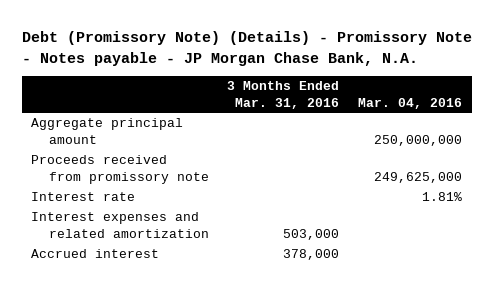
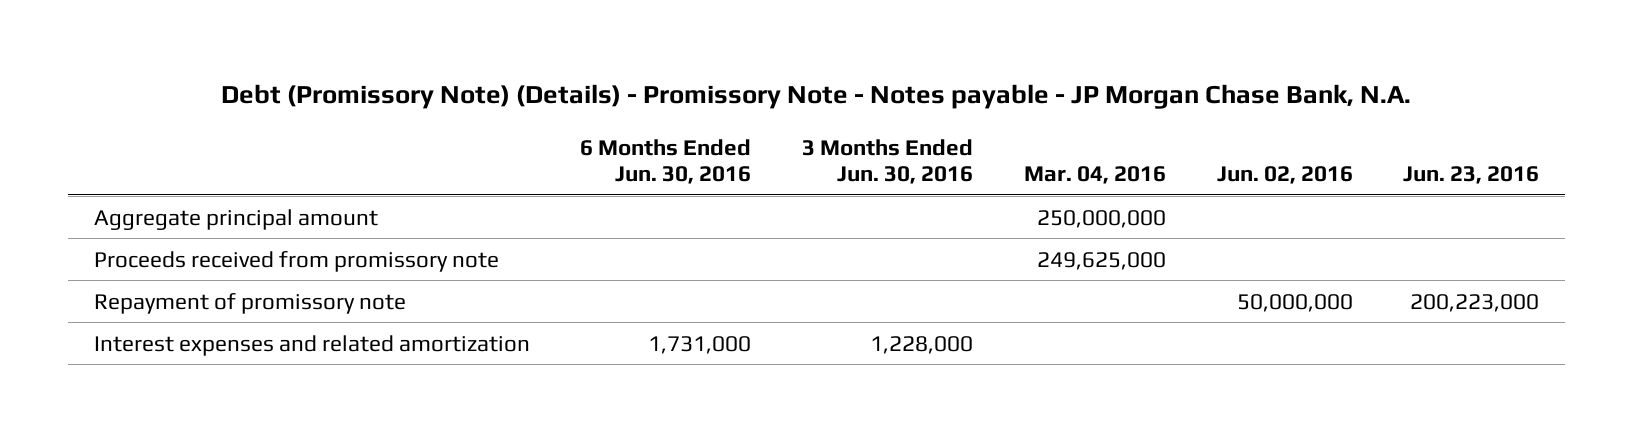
[227,81,340,109] 3 Months Ended Mar. 31, 2016 -> none
none -> [580,138,752,184] 6 Months Ended Jun. 30, 2016
none -> [802,138,974,184] 3 Months Ended Jun. 30, 2016
none -> [1216,165,1353,184] Jun. 02, 2016
none -> [1403,165,1540,184] Jun. 23, 2016
[31,192,136,202] Interest rate -> none
none -> [93,292,406,314] Repayment of promissory note
[31,249,160,259] Accrued interest -> none

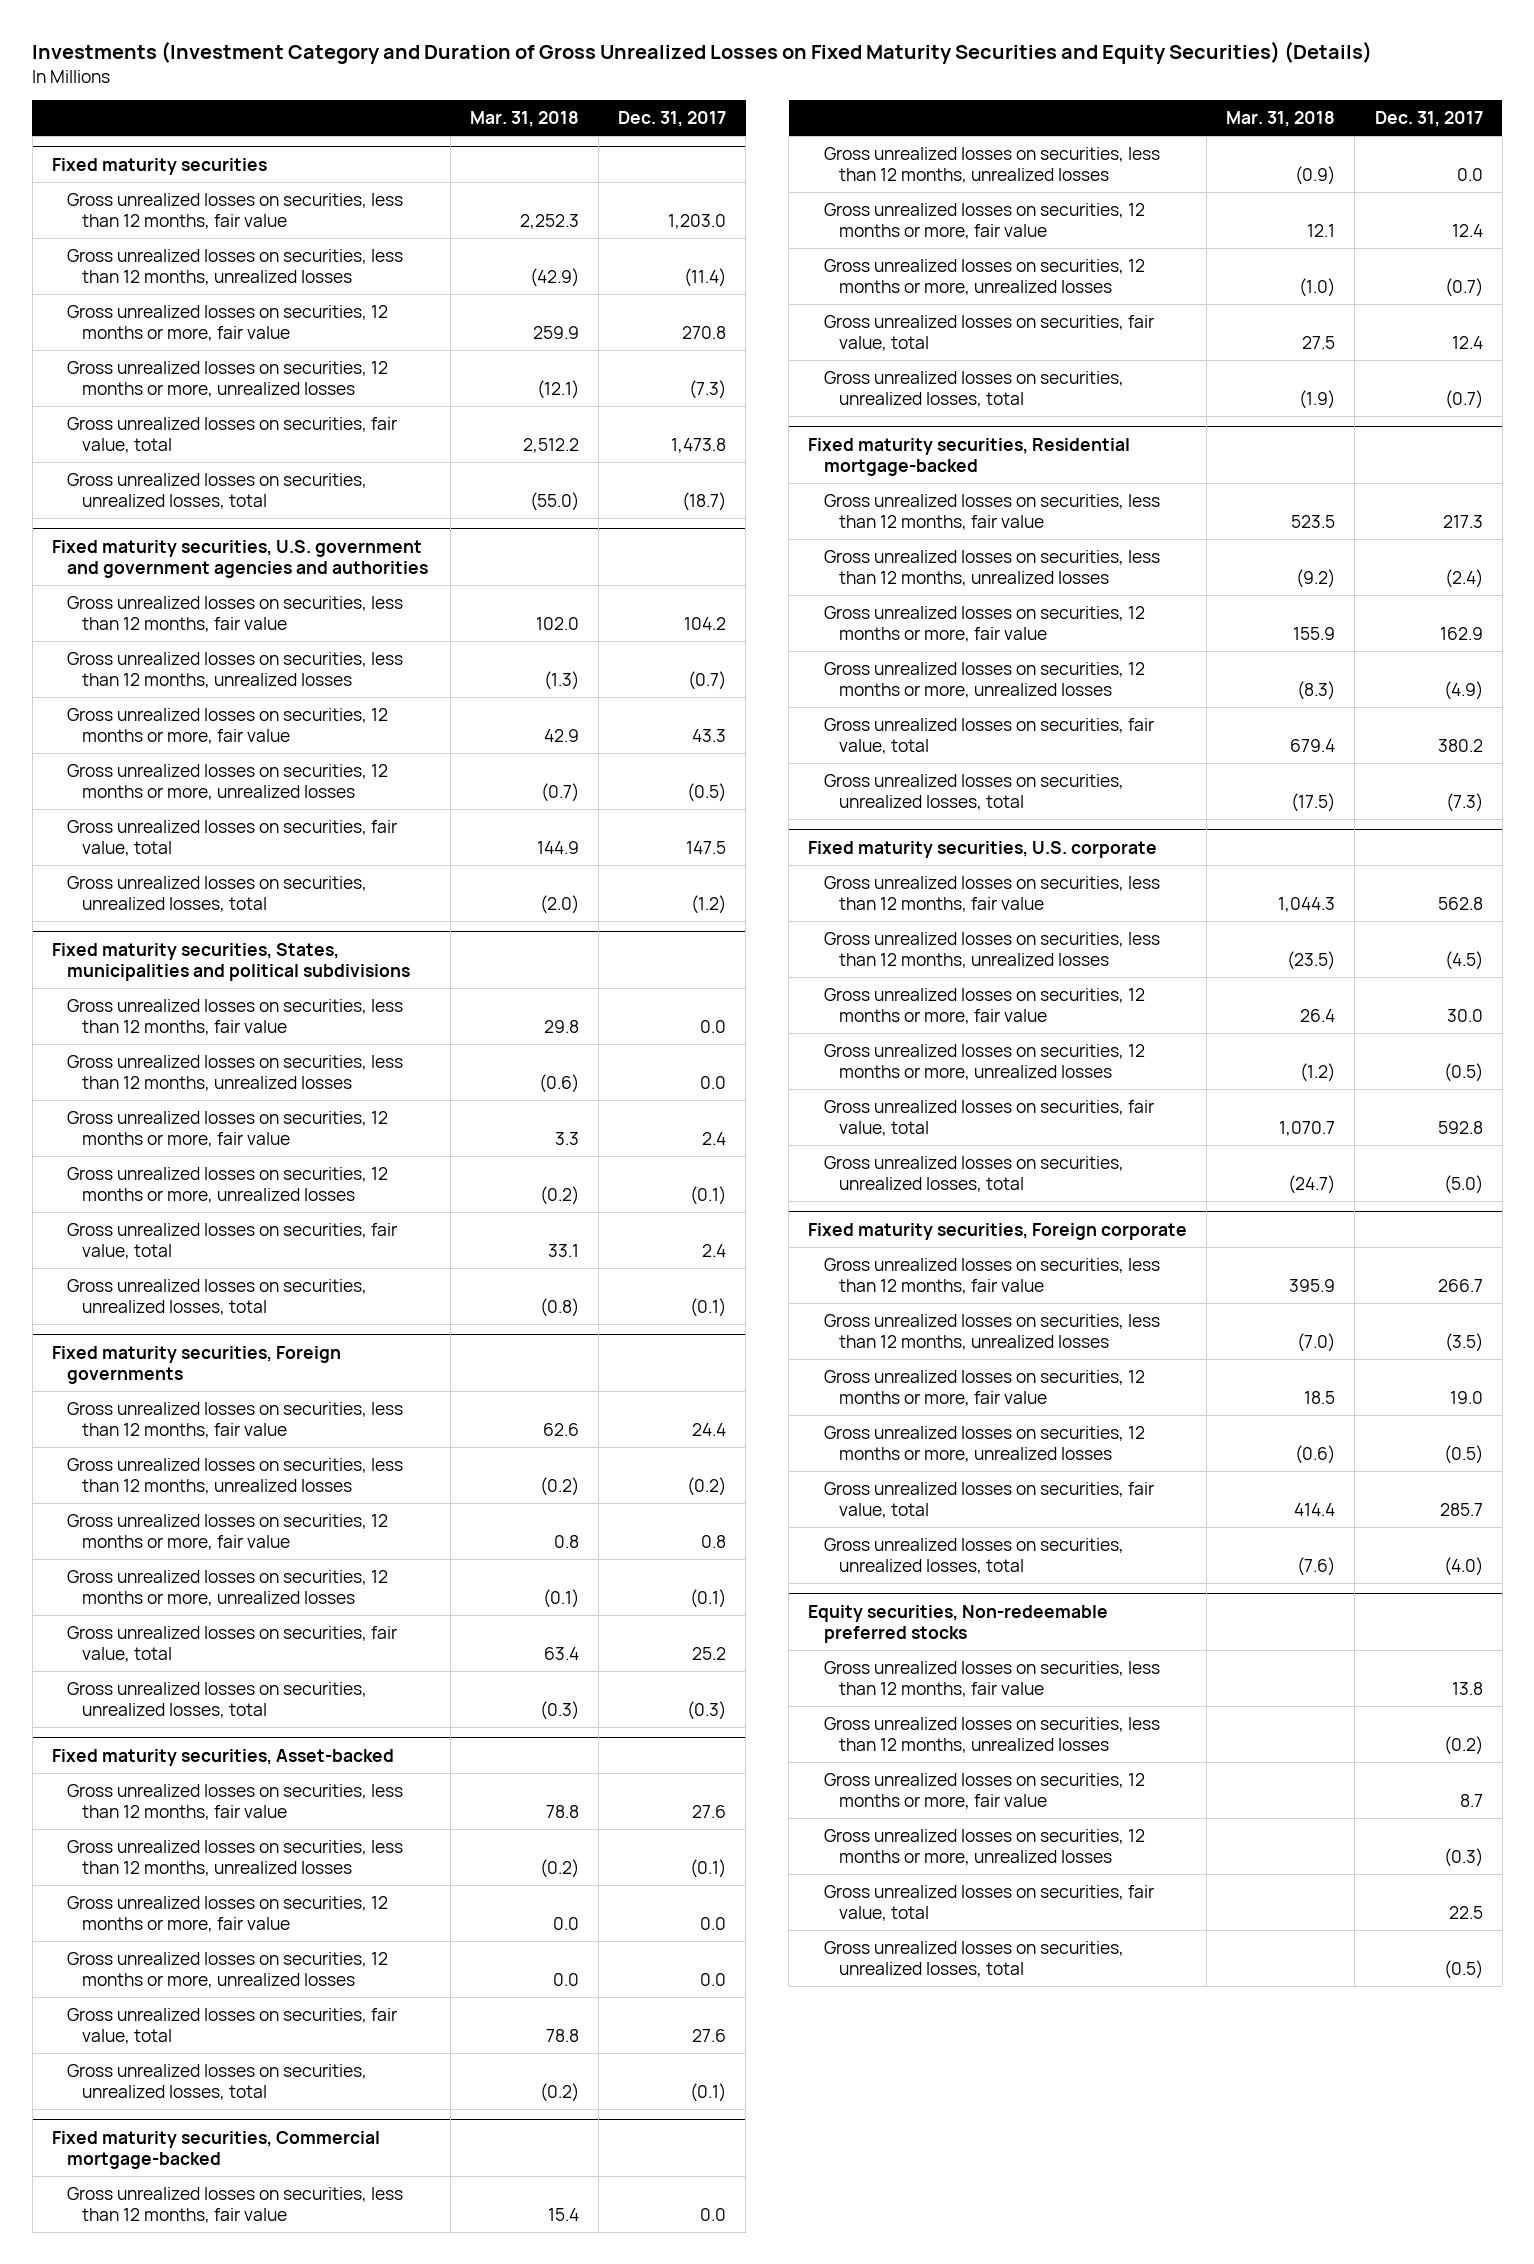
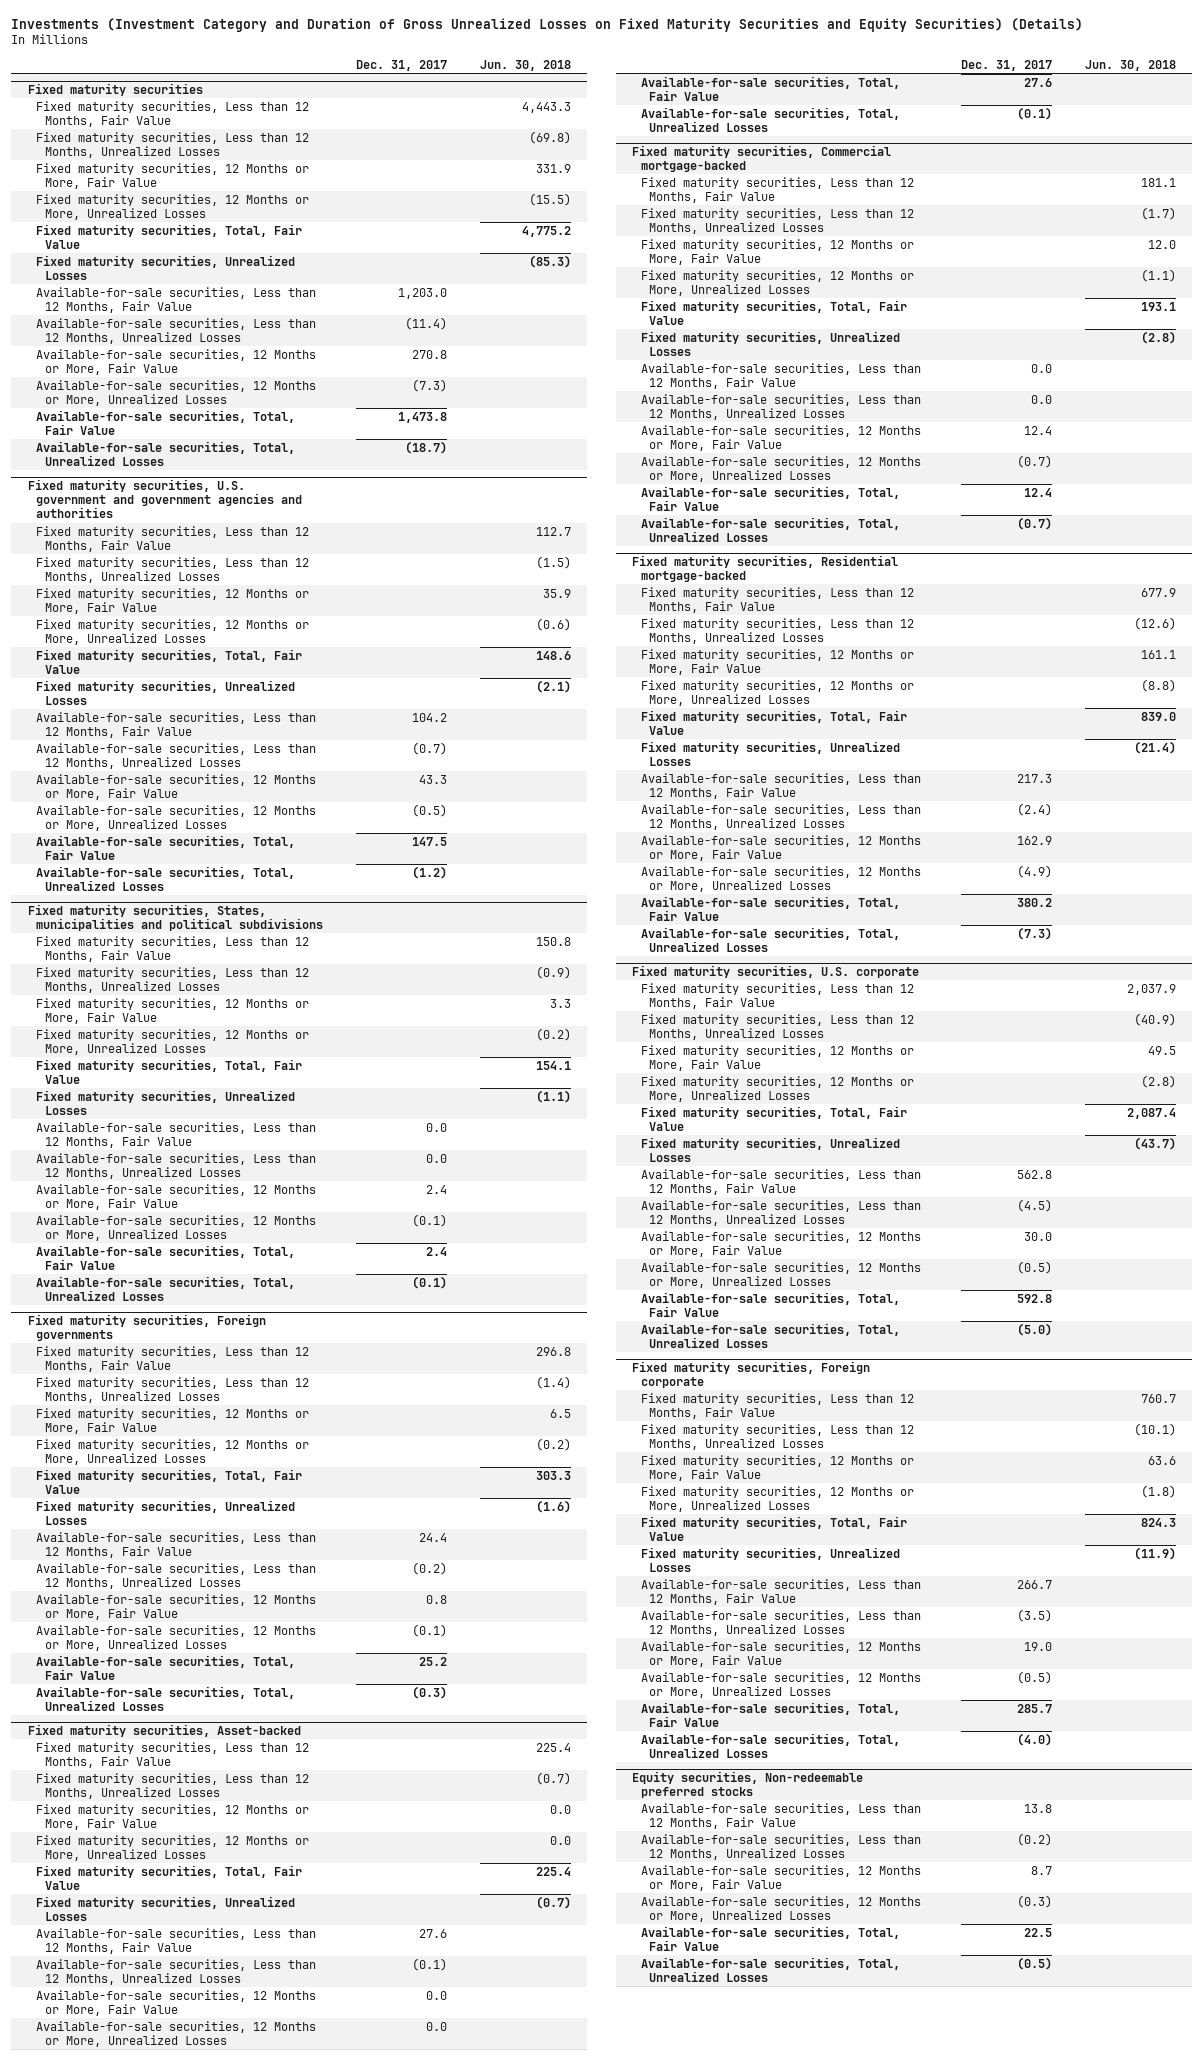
[469,110,579,127] Mar. 31, 2018 -> none
none -> [479,59,571,71] Jun. 30, 2018
none -> [36,100,310,127] Fixed maturity securities, Less than 12 Months, Fair Value
none -> [36,131,310,158] Fixed maturity securities, Less than 12 Months, Unrealized Losses
none -> [36,162,310,189] Fixed maturity securities, 12 Months or More, Fair Value
none -> [36,193,310,220] Fixed maturity securities, 12 Months or More, Unrealized Losses
none -> [36,223,303,249] Fixed maturity securities, Total, Fair Value
none -> [36,254,296,280] Fixed maturity securities, Unrealized Losses
[67,192,404,230] Gross unrealized losses on securities, less than 12 months, fair value -> [36,286,317,313] Available-for-sale securities, Less than 12 Months, Fair Value
[67,248,404,286] Gross unrealized losses on securities, less than 12 months, unrealized losses -> [36,317,317,344] Available-for-sale securities, Less than 12 Months, Unrealized Losses
[67,304,389,342] Gross unrealized losses on securities, 12 months or more, fair value -> [36,348,317,375] Available-for-sale securities, 12 Months or More, Fair Value
[67,360,389,398] Gross unrealized losses on securities, 12 months or more, unrealized losses -> [36,379,317,406] Available-for-sale securities, 12 Months or More, Unrealized Losses
[67,416,398,454] Gross unrealized losses on securities, fair value, total -> [36,409,296,435] Available-for-sale securities, Total, Fair Value
[67,472,368,510] Gross unrealized losses on securities, unrealized losses, total -> [36,440,296,466] Available-for-sale securities, Total, Unrealized Losses
none -> [36,525,310,552] Fixed maturity securities, Less than 12 Months, Fair Value
none -> [36,556,310,583] Fixed maturity securities, Less than 12 Months, Unrealized Losses
none -> [36,587,310,614] Fixed maturity securities, 12 Months or More, Fair Value
none -> [36,618,310,645] Fixed maturity securities, 12 Months or More, Unrealized Losses
none -> [36,648,303,674] Fixed maturity securities, Total, Fair Value
none -> [36,679,296,705] Fixed maturity securities, Unrealized Losses
[67,595,404,633] Gross unrealized losses on securities, less than 12 months, fair value -> [36,711,317,738] Available-for-sale securities, Less than 12 Months, Fair Value
[67,651,404,689] Gross unrealized losses on securities, less than 12 months, unrealized losses -> [36,742,317,769] Available-for-sale securities, Less than 12 Months, Unrealized Losses
[67,707,389,745] Gross unrealized losses on securities, 12 months or more, fair value -> [36,773,317,800] Available-for-sale securities, 12 Months or More, Fair Value
[67,763,389,801] Gross unrealized losses on securities, 12 months or more, unrealized losses -> [36,804,317,831] Available-for-sale securities, 12 Months or More, Unrealized Losses
[67,819,398,857] Gross unrealized losses on securities, fair value, total -> [36,834,296,860] Available-for-sale securities, Total, Fair Value
[67,875,368,913] Gross unrealized losses on securities, unrealized losses, total -> [36,865,296,891] Available-for-sale securities, Total, Unrealized Losses
none -> [36,935,310,962] Fixed maturity securities, Less than 12 Months, Fair Value
none -> [36,966,310,993] Fixed maturity securities, Less than 12 Months, Unrealized Losses
none -> [36,997,310,1024] Fixed maturity securities, 12 Months or More, Fair Value
none -> [36,1028,310,1055] Fixed maturity securities, 12 Months or More, Unrealized Losses
none -> [36,1058,303,1084] Fixed maturity securities, Total, Fair Value
none -> [36,1089,296,1115] Fixed maturity securities, Unrealized Losses
[67,998,404,1036] Gross unrealized losses on securities, less than 12 months, fair value -> [36,1121,317,1148] Available-for-sale securities, Less than 12 Months, Fair Value
[67,1054,404,1092] Gross unrealized losses on securities, less than 12 months, unrealized losses -> [36,1152,317,1179] Available-for-sale securities, Less than 12 Months, Unrealized Losses
[67,1110,389,1148] Gross unrealized losses on securities, 12 months or more, fair value -> [36,1183,317,1210] Available-for-sale securities, 12 Months or More, Fair Value
[67,1166,389,1204] Gross unrealized losses on securities, 12 months or more, unrealized losses -> [36,1214,317,1241] Available-for-sale securities, 12 Months or More, Unrealized Losses
[67,1222,398,1260] Gross unrealized losses on securities, fair value, total -> [36,1244,296,1270] Available-for-sale securities, Total, Fair Value
[67,1278,368,1316] Gross unrealized losses on securities, unrealized losses, total -> [36,1275,296,1301] Available-for-sale securities, Total, Unrealized Losses
none -> [36,1345,310,1372] Fixed maturity securities, Less than 12 Months, Fair Value
none -> [36,1376,310,1403] Fixed maturity securities, Less than 12 Months, Unrealized Losses
none -> [36,1407,310,1434] Fixed maturity securities, 12 Months or More, Fair Value
none -> [36,1438,310,1465] Fixed maturity securities, 12 Months or More, Unrealized Losses
none -> [36,1468,303,1494] Fixed maturity securities, Total, Fair Value
none -> [36,1499,296,1525] Fixed maturity securities, Unrealized Losses
[67,1401,404,1439] Gross unrealized losses on securities, less than 12 months, fair value -> [36,1531,317,1558] Available-for-sale securities, Less than 12 Months, Fair Value
[67,1457,404,1495] Gross unrealized losses on securities, less than 12 months, unrealized losses -> [36,1562,317,1589] Available-for-sale securities, Less than 12 Months, Unrealized Losses
[67,1513,389,1551] Gross unrealized losses on securities, 12 months or more, fair value -> [36,1593,317,1620] Available-for-sale securities, 12 Months or More, Fair Value
[67,1569,389,1607] Gross unrealized losses on securities, 12 months or more, unrealized losses -> [36,1624,317,1651] Available-for-sale securities, 12 Months or More, Unrealized Losses
[67,1625,398,1663] Gross unrealized losses on securities, fair value, total -> [36,1654,296,1680] Available-for-sale securities, Total, Fair Value
[67,1681,368,1719] Gross unrealized losses on securities, unrealized losses, total -> [36,1685,296,1711] Available-for-sale securities, Total, Unrealized Losses
none -> [36,1741,310,1768] Fixed maturity securities, Less than 12 Months, Fair Value
none -> [36,1772,310,1799] Fixed maturity securities, Less than 12 Months, Unrealized Losses
none -> [36,1803,310,1830] Fixed maturity securities, 12 Months or More, Fair Value
none -> [36,1834,310,1861] Fixed maturity securities, 12 Months or More, Unrealized Losses
none -> [36,1864,303,1890] Fixed maturity securities, Total, Fair Value
none -> [36,1895,296,1921] Fixed maturity securities, Unrealized Losses
[67,1783,404,1821] Gross unrealized losses on securities, less than 12 months, fair value -> [36,1927,317,1954] Available-for-sale securities, Less than 12 Months, Fair Value
[67,1839,404,1877] Gross unrealized losses on securities, less than 12 months, unrealized losses -> [36,1958,317,1985] Available-for-sale securities, Less than 12 Months, Unrealized Losses
[67,1895,389,1933] Gross unrealized losses on securities, 12 months or more, fair value -> [36,1989,317,2016] Available-for-sale securities, 12 Months or More, Fair Value
[67,1951,389,1989] Gross unrealized losses on securities, 12 months or more, unrealized losses -> [36,2020,317,2047] Available-for-sale securities, 12 Months or More, Unrealized Losses
[67,2007,398,2045] Gross unrealized losses on securities, fair value, total -> [640,75,900,101] Available-for-sale securities, Total, Fair Value
[67,2063,368,2101] Gross unrealized losses on securities, unrealized losses, total -> [640,106,900,132] Available-for-sale securities, Total, Unrealized Losses
none -> [640,176,914,203] Fixed maturity securities, Less than 12 Months, Fair Value
none -> [640,207,914,234] Fixed maturity securities, Less than 12 Months, Unrealized Losses
none -> [640,238,914,265] Fixed maturity securities, 12 Months or More, Fair Value
none -> [640,269,914,296] Fixed maturity securities, 12 Months or More, Unrealized Losses
none -> [640,299,907,325] Fixed maturity securities, Total, Fair Value
none -> [640,330,900,356] Fixed maturity securities, Unrealized Losses
[67,2186,404,2224] Gross unrealized losses on securities, less than 12 months, fair value -> [640,362,921,389] Available-for-sale securities, Less than 12 Months, Fair Value
[823,146,1160,184] Gross unrealized losses on securities, less than 12 months, unrealized losses -> [640,393,921,420] Available-for-sale securities, Less than 12 Months, Unrealized Losses
[823,202,1145,240] Gross unrealized losses on securities, 12 months or more, fair value -> [640,424,921,451] Available-for-sale securities, 12 Months or More, Fair Value
[823,258,1145,296] Gross unrealized losses on securities, 12 months or more, unrealized losses -> [640,455,921,482] Available-for-sale securities, 12 Months or More, Unrealized Losses
[823,314,1154,352] Gross unrealized losses on securities, fair value, total -> [640,485,900,511] Available-for-sale securities, Total, Fair Value
[823,370,1124,408] Gross unrealized losses on securities, unrealized losses, total -> [640,516,900,542] Available-for-sale securities, Total, Unrealized Losses
none -> [640,586,914,613] Fixed maturity securities, Less than 12 Months, Fair Value
none -> [640,617,914,644] Fixed maturity securities, Less than 12 Months, Unrealized Losses
none -> [640,648,914,675] Fixed maturity securities, 12 Months or More, Fair Value
none -> [640,679,914,706] Fixed maturity securities, 12 Months or More, Unrealized Losses
none -> [640,709,907,735] Fixed maturity securities, Total, Fair Value
none -> [640,740,900,766] Fixed maturity securities, Unrealized Losses
[823,493,1160,531] Gross unrealized losses on securities, less than 12 months, fair value -> [640,772,921,799] Available-for-sale securities, Less than 12 Months, Fair Value
[823,549,1160,587] Gross unrealized losses on securities, less than 12 months, unrealized losses -> [640,803,921,830] Available-for-sale securities, Less than 12 Months, Unrealized Losses
[823,605,1145,643] Gross unrealized losses on securities, 12 months or more, fair value -> [640,834,921,861] Available-for-sale securities, 12 Months or More, Fair Value
[823,661,1145,699] Gross unrealized losses on securities, 12 months or more, unrealized losses -> [640,865,921,892] Available-for-sale securities, 12 Months or More, Unrealized Losses
[823,717,1154,755] Gross unrealized losses on securities, fair value, total -> [640,895,900,921] Available-for-sale securities, Total, Fair Value
[823,773,1124,811] Gross unrealized losses on securities, unrealized losses, total -> [640,926,900,952] Available-for-sale securities, Total, Unrealized Losses
none -> [640,982,914,1009] Fixed maturity securities, Less than 12 Months, Fair Value
none -> [640,1013,914,1040] Fixed maturity securities, Less than 12 Months, Unrealized Losses
none -> [640,1044,914,1071] Fixed maturity securities, 12 Months or More, Fair Value
none -> [640,1075,914,1102] Fixed maturity securities, 12 Months or More, Unrealized Losses
none -> [640,1105,907,1131] Fixed maturity securities, Total, Fair Value
none -> [640,1136,900,1162] Fixed maturity securities, Unrealized Losses
[823,875,1160,913] Gross unrealized losses on securities, less than 12 months, fair value -> [640,1168,921,1195] Available-for-sale securities, Less than 12 Months, Fair Value
[823,931,1160,969] Gross unrealized losses on securities, less than 12 months, unrealized losses -> [640,1199,921,1226] Available-for-sale securities, Less than 12 Months, Unrealized Losses
[823,987,1145,1025] Gross unrealized losses on securities, 12 months or more, fair value -> [640,1230,921,1257] Available-for-sale securities, 12 Months or More, Fair Value
[823,1043,1145,1081] Gross unrealized losses on securities, 12 months or more, unrealized losses -> [640,1261,921,1288] Available-for-sale securities, 12 Months or More, Unrealized Losses
[823,1099,1154,1137] Gross unrealized losses on securities, fair value, total -> [640,1291,900,1317] Available-for-sale securities, Total, Fair Value
[823,1155,1124,1193] Gross unrealized losses on securities, unrealized losses, total -> [640,1322,900,1348] Available-for-sale securities, Total, Unrealized Losses
none -> [640,1392,914,1419] Fixed maturity securities, Less than 12 Months, Fair Value
none -> [640,1423,914,1450] Fixed maturity securities, Less than 12 Months, Unrealized Losses
none -> [640,1454,914,1481] Fixed maturity securities, 12 Months or More, Fair Value
none -> [640,1485,914,1512] Fixed maturity securities, 12 Months or More, Unrealized Losses
none -> [640,1515,907,1541] Fixed maturity securities, Total, Fair Value
none -> [640,1546,900,1572] Fixed maturity securities, Unrealized Losses
[823,1257,1160,1295] Gross unrealized losses on securities, less than 12 months, fair value -> [640,1578,921,1605] Available-for-sale securities, Less than 12 Months, Fair Value
[823,1313,1160,1351] Gross unrealized losses on securities, less than 12 months, unrealized losses -> [640,1609,921,1636] Available-for-sale securities, Less than 12 Months, Unrealized Losses
[823,1369,1145,1407] Gross unrealized losses on securities, 12 months or more, fair value -> [640,1640,921,1667] Available-for-sale securities, 12 Months or More, Fair Value
[823,1425,1145,1463] Gross unrealized losses on securities, 12 months or more, unrealized losses -> [640,1671,921,1698] Available-for-sale securities, 12 Months or More, Unrealized Losses
[823,1481,1154,1519] Gross unrealized losses on securities, fair value, total -> [640,1701,900,1727] Available-for-sale securities, Total, Fair Value
[823,1537,1124,1575] Gross unrealized losses on securities, unrealized losses, total -> [640,1732,900,1758] Available-for-sale securities, Total, Unrealized Losses
[823,1660,1160,1698] Gross unrealized losses on securities, less than 12 months, fair value -> [640,1802,921,1829] Available-for-sale securities, Less than 12 Months, Fair Value
[823,1716,1160,1754] Gross unrealized losses on securities, less than 12 months, unrealized losses -> [640,1833,921,1860] Available-for-sale securities, Less than 12 Months, Unrealized Losses
[823,1772,1145,1810] Gross unrealized losses on securities, 12 months or more, fair value -> [640,1864,921,1891] Available-for-sale securities, 12 Months or More, Fair Value
[823,1828,1145,1866] Gross unrealized losses on securities, 12 months or more, unrealized losses -> [640,1895,921,1922] Available-for-sale securities, 12 Months or More, Unrealized Losses
[823,1884,1154,1922] Gross unrealized losses on securities, fair value, total -> [640,1925,900,1951] Available-for-sale securities, Total, Fair Value
[823,1940,1124,1978] Gross unrealized losses on securities, unrealized losses, total -> [640,1956,900,1982] Available-for-sale securities, Total, Unrealized Losses

